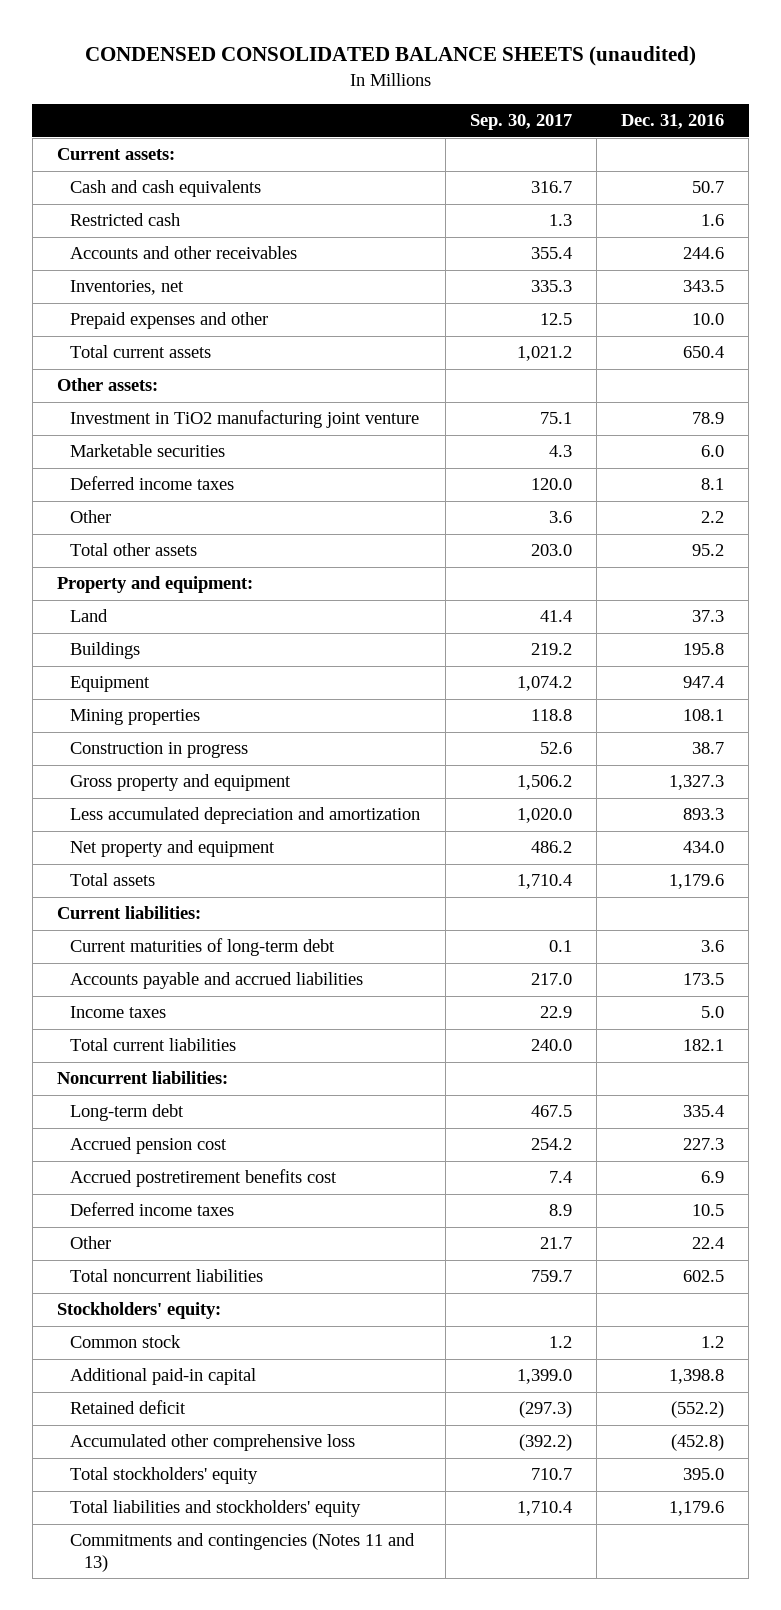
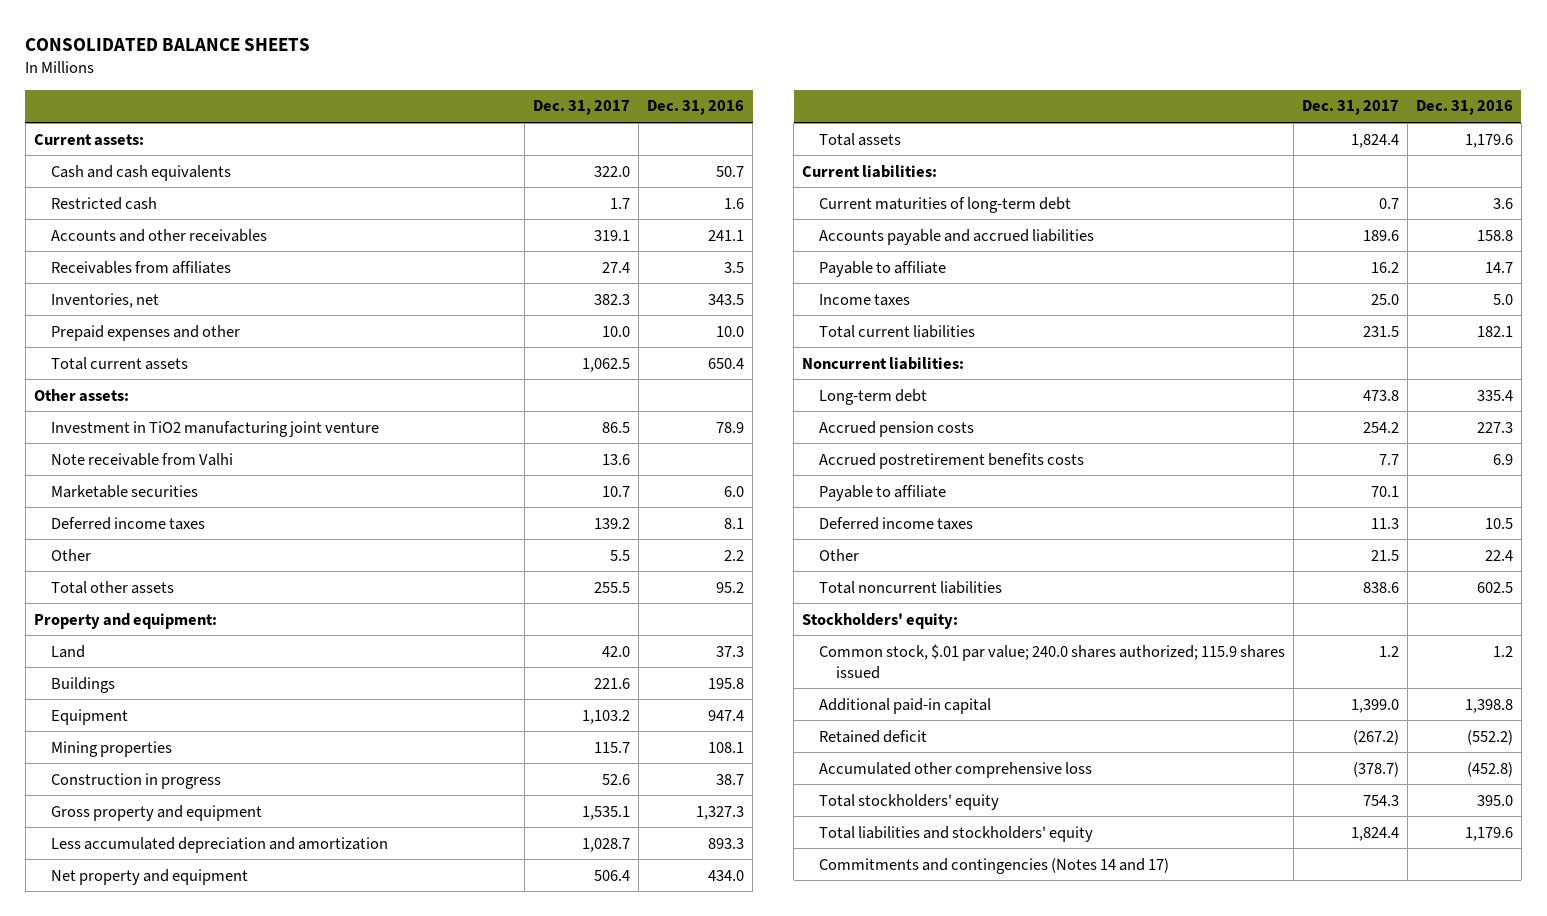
[84,45,696,66] CONDENSED CONSOLIDATED BALANCE SHEETS (unaudited) -> [25,38,311,52] CONSOLIDATED BALANCE SHEETS
[469,114,572,131] Sep. 30, 2017 -> none
none -> [533,100,631,116] Dec. 31, 2017
[683,247,725,260] 244.6 -> [708,229,745,241] 241.1
none -> [50,260,231,274] Receivables from affiliates
none -> [50,452,233,466] Note receivable from Valhi
[683,973,725,986] 173.5 -> [1476,229,1513,241] 158.8
none -> [819,260,947,277] Payable to affiliate
[70,1137,228,1155] Accrued pension cost -> [819,420,975,437] Accrued pension costs
[70,1169,338,1188] Accrued postretirement benefits cost -> [819,452,1085,469] Accrued postretirement benefits costs
none -> [819,484,947,501] Payable to affiliate
[70,1335,182,1349] Common stock -> [819,643,1286,679] Common stock, $.01 par value; 240.0 shares authorized; 115.9 shares issued
[70,1533,416,1572] Commitments and contingencies (Notes 11 and 13) -> [819,857,1170,874] Commitments and contingencies (Notes 14 and 17)

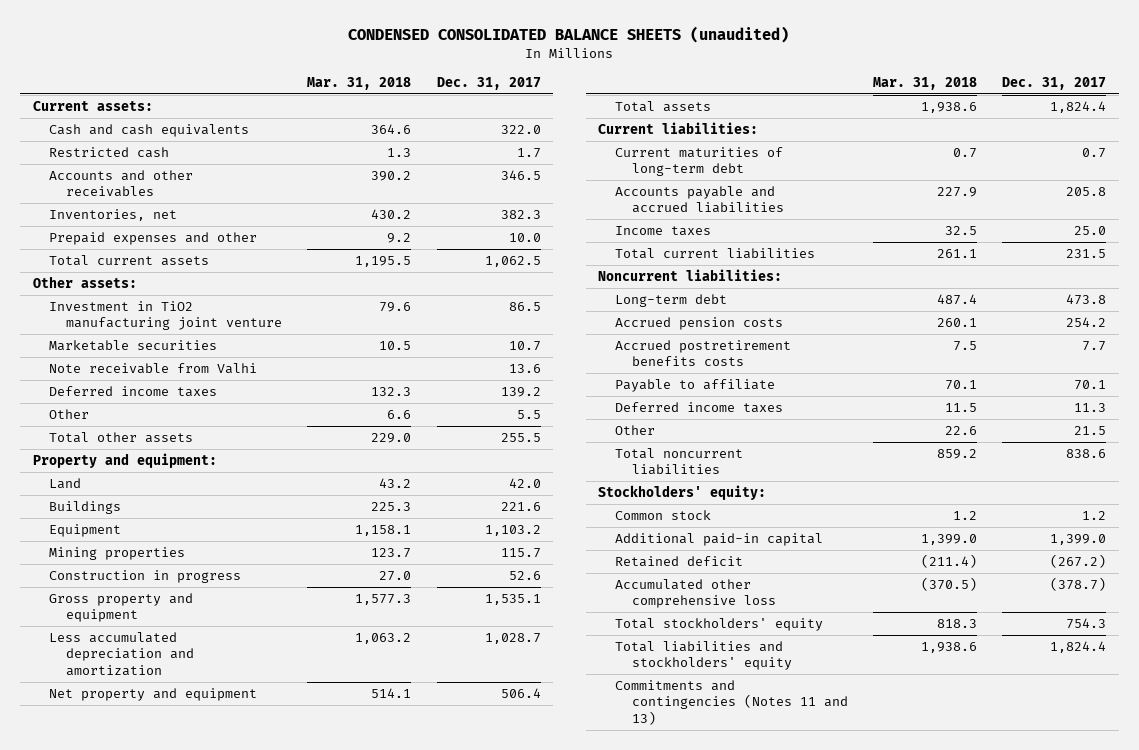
[25,38,311,52] CONSOLIDATED BALANCE SHEETS -> [348,26,790,44] CONDENSED CONSOLIDATED BALANCE SHEETS (unaudited)
[647,100,745,116] Dec. 31, 2016 -> none
none -> [307,76,412,90] Mar. 31, 2018
[50,260,231,274] Receivables from affiliates -> none
[594,229,631,241] 319.1 -> [500,170,541,181] 346.5
[50,452,233,466] Note receivable from Valhi -> [49,363,258,375] Note receivable from Valhi
[819,260,947,277] Payable to affiliate -> none
[1363,229,1400,241] 189.6 -> [1066,187,1107,197] 205.8
[819,643,1286,679] Common stock, $.01 par value; 240.0 shares authorized; 115.9 shares issued -> [614,510,711,521] Common stock
[819,857,1170,874] Commitments and contingencies (Notes 14 and 17) -> [614,680,848,725] Commitments and contingencies (Notes 11 and 13)

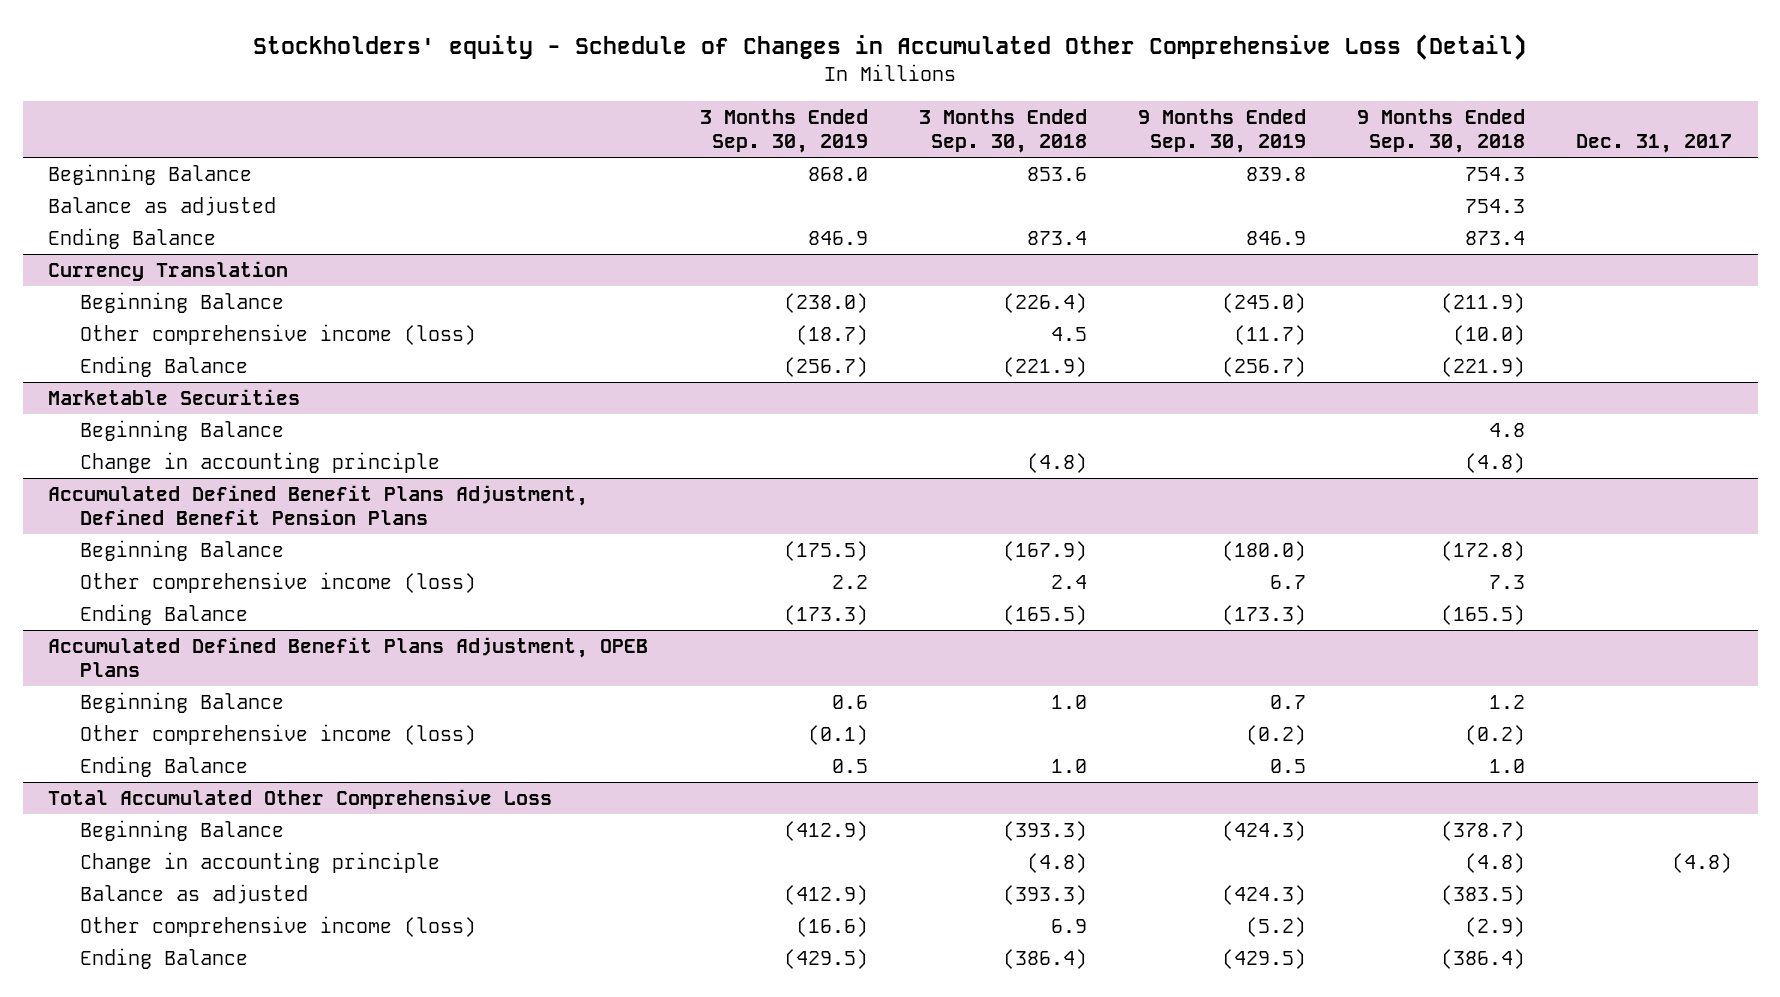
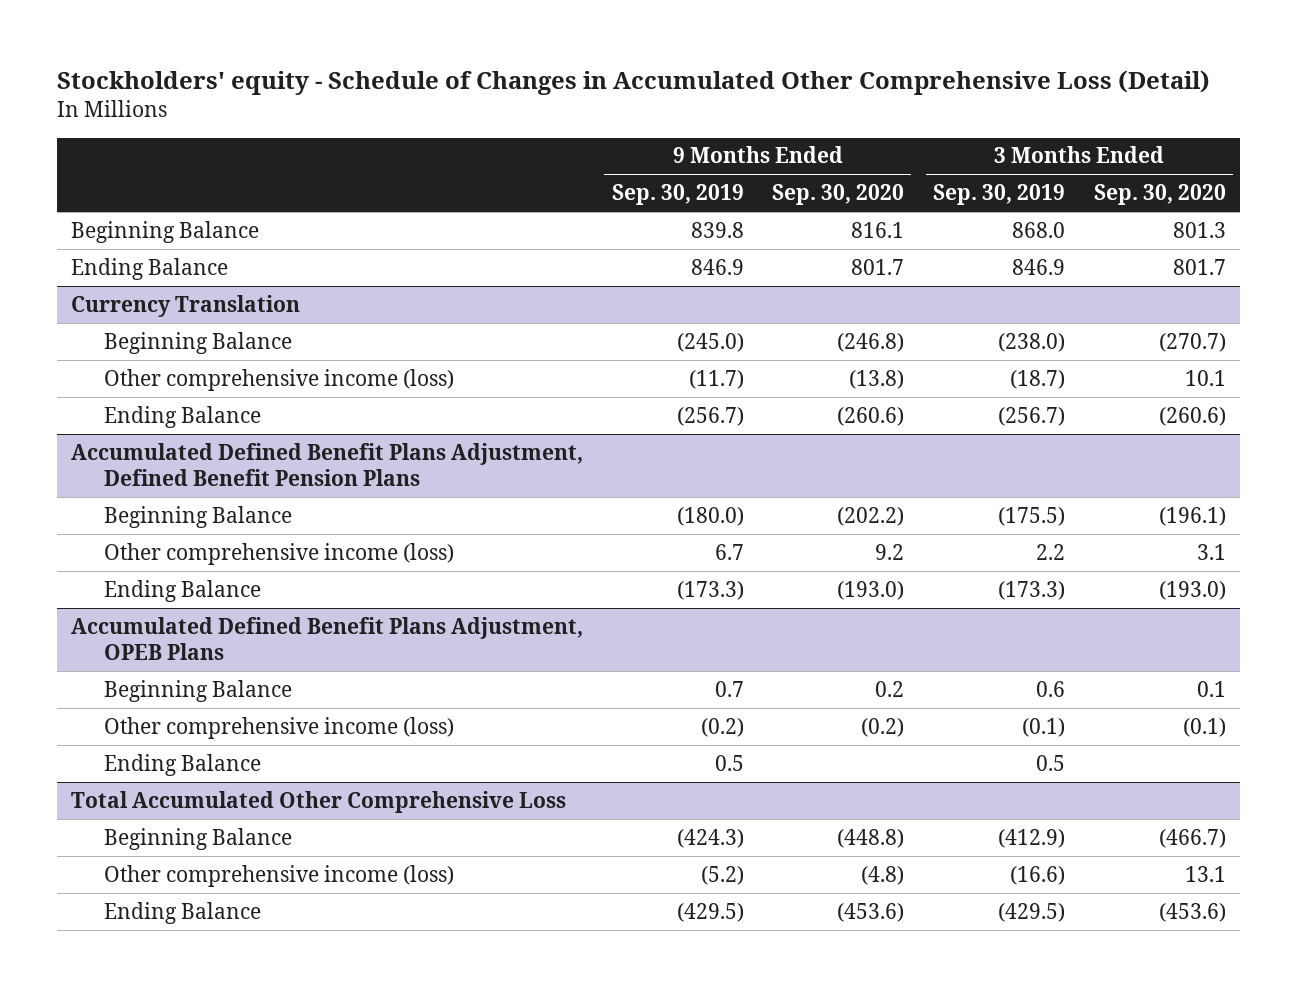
[918,109,1087,154] 3 Months Ended Sep. 30, 2018 -> none
[1356,109,1525,154] 9 Months Ended Sep. 30, 2018 -> none
[1576,134,1733,154] Dec. 31, 2017 -> none
none -> [772,184,905,206] Sep. 30, 2020
none -> [1093,184,1226,206] Sep. 30, 2020
[48,196,277,217] Balance as adjusted -> none
[48,389,301,406] Marketable Securities -> none
[79,420,284,442] Beginning Balance -> none
[79,452,440,474] Change in accounting principle -> none
[79,852,440,874] Change in accounting principle -> none
[79,884,308,905] Balance as adjusted -> none

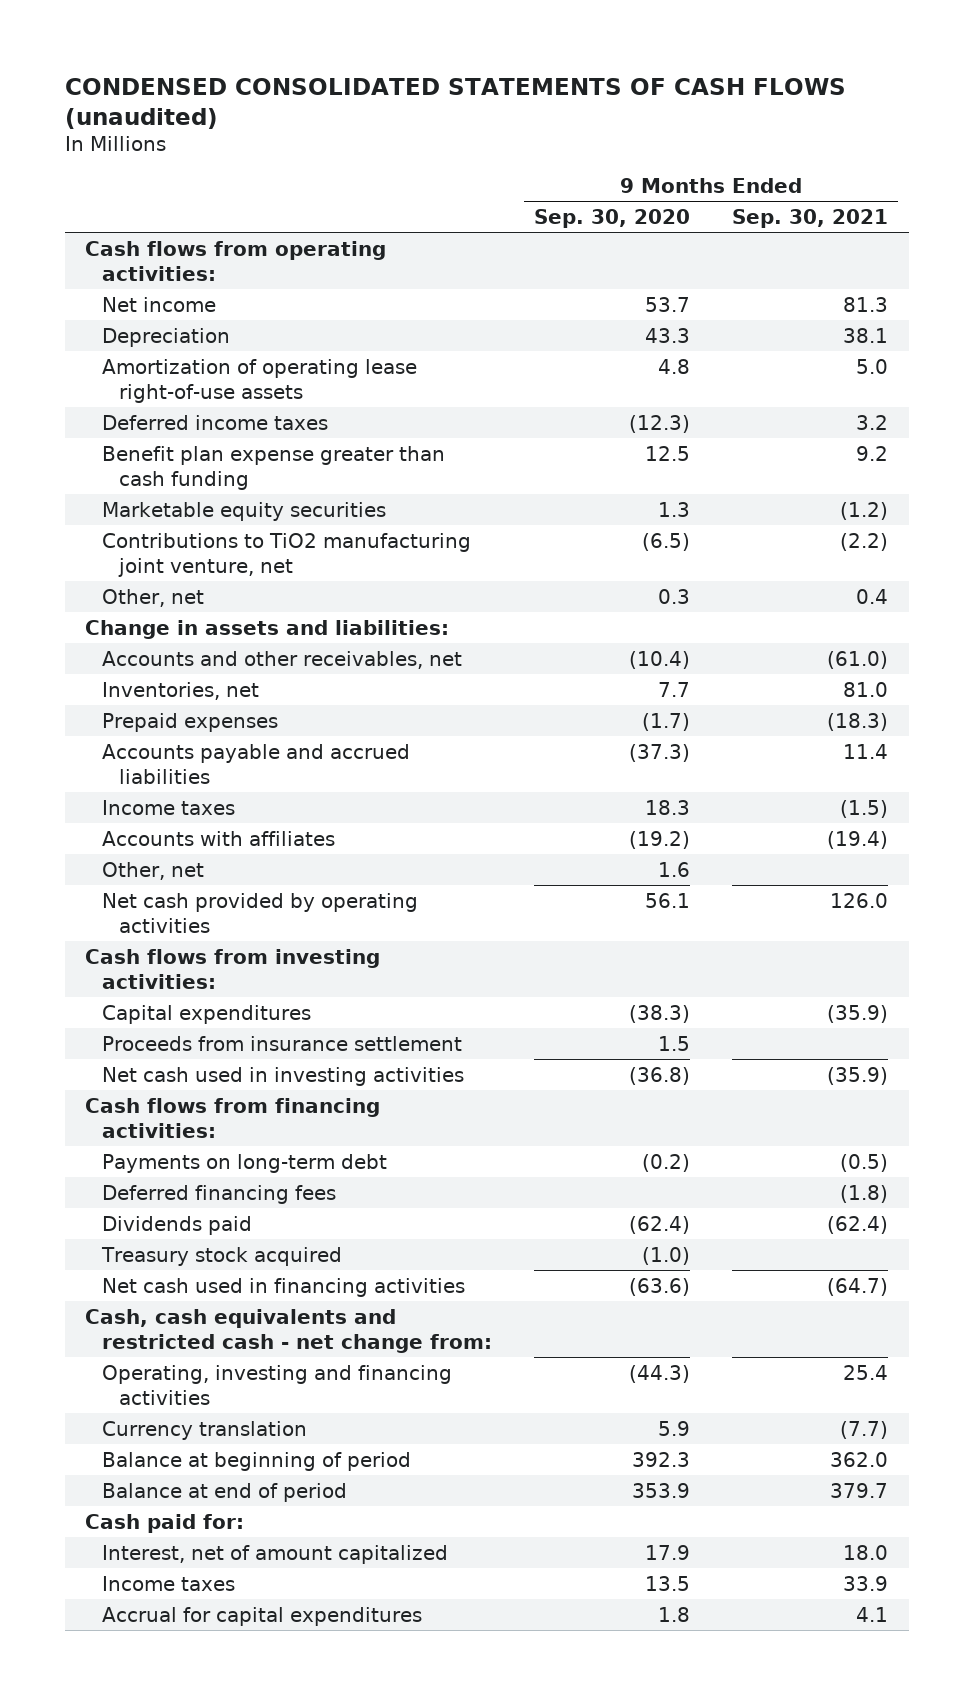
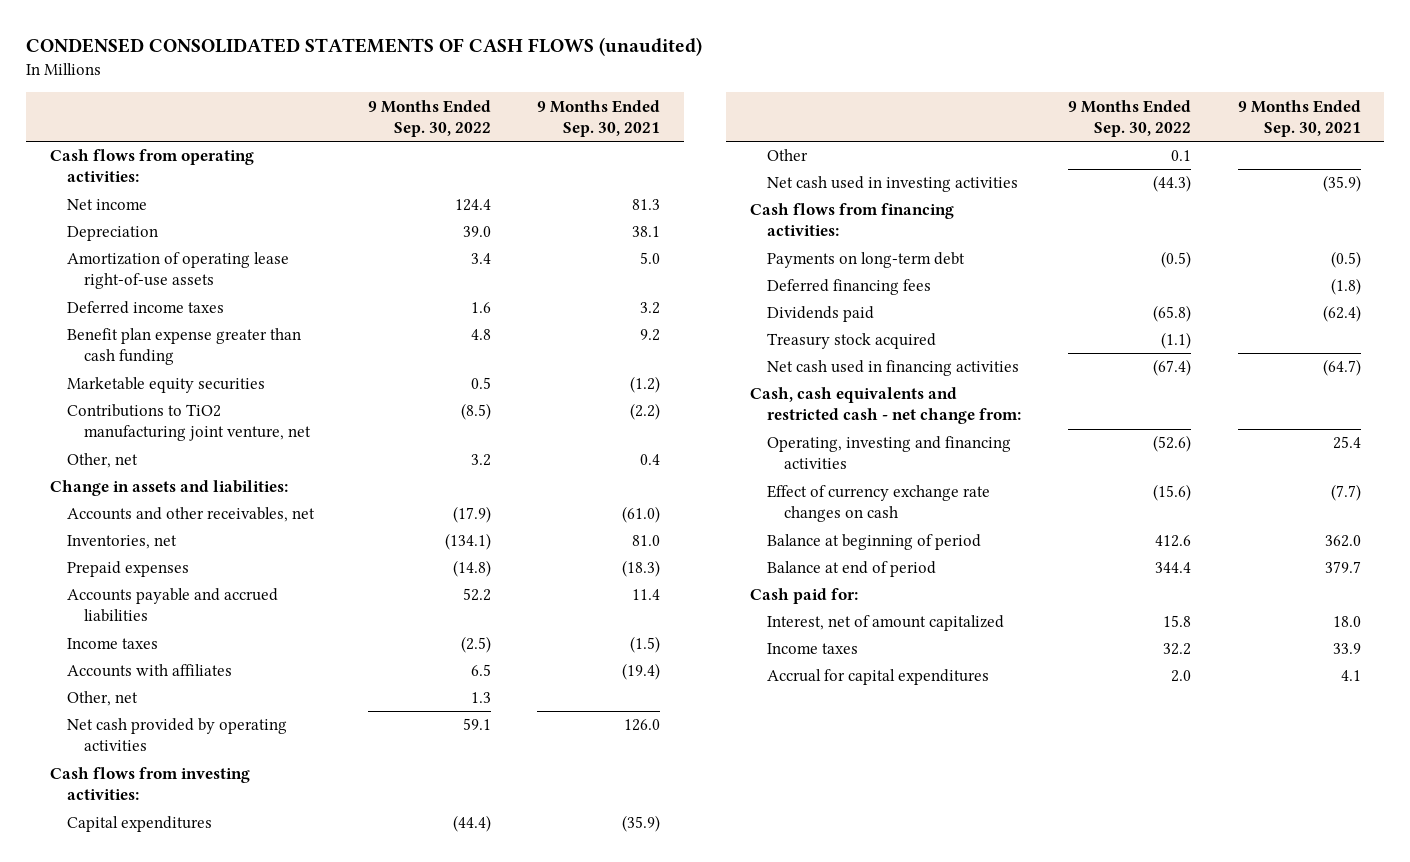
[534,208,691,228] Sep. 30, 2020 -> none
none -> [367,99,491,137] 9 Months Ended Sep. 30, 2022
[102,1035,463,1051] Proceeds from insurance settlement -> none
none -> [767,149,809,162] Other
[102,1420,308,1440] Currency translation -> [767,485,991,523] Effect of currency exchange rate changes on cash

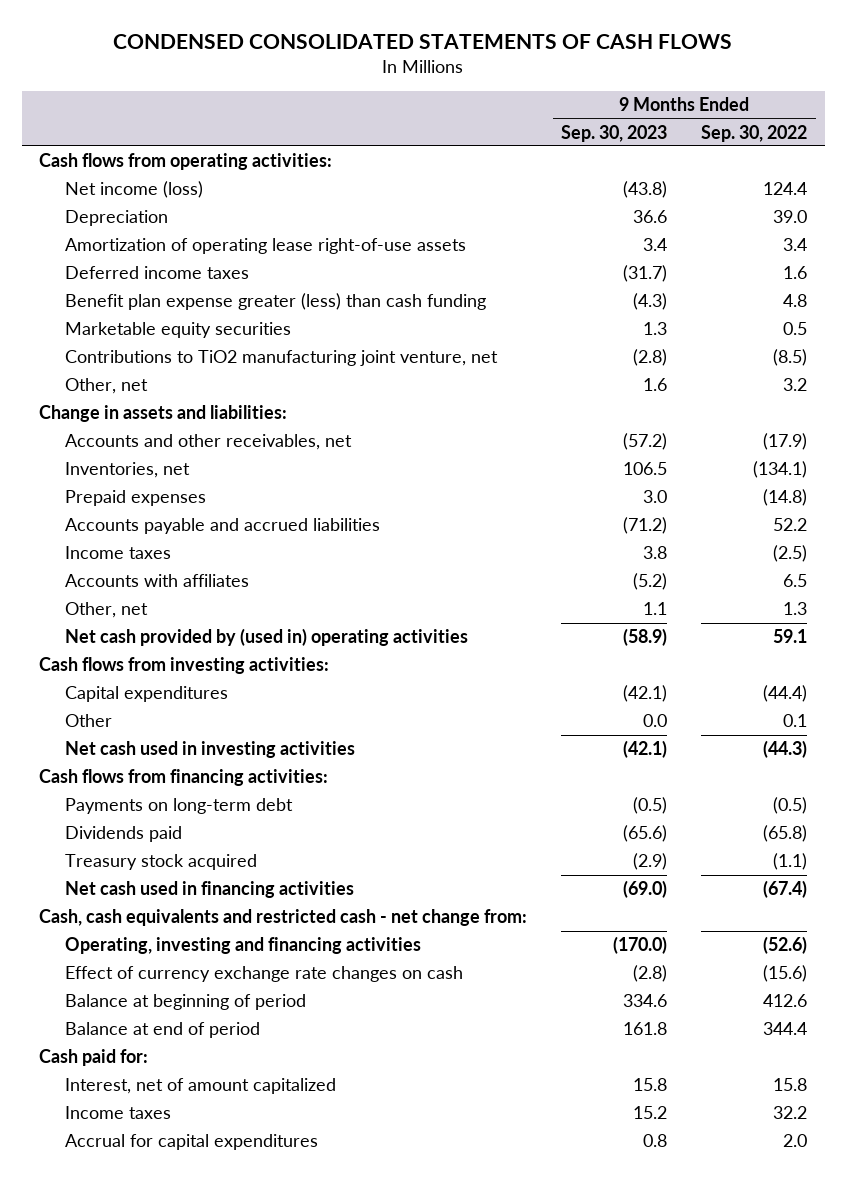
[26,37,703,57] CONDENSED CONSOLIDATED STATEMENTS OF CASH FLOWS (unaudited) -> [113,34,733,50] CONDENSED CONSOLIDATED STATEMENTS OF CASH FLOWS
[537,99,661,137] 9 Months Ended Sep. 30, 2021 -> none
none -> [561,124,668,142] Sep. 30, 2023
[66,199,147,211] Net income -> [65,181,204,199] Net income (loss)
[66,328,301,366] Benefit plan expense greater than cash funding -> [65,293,487,311] Benefit plan expense greater (less) than cash funding
[66,718,287,752] Net cash provided by operating activities -> [65,628,469,647] Net cash provided by (used in) operating activities
[767,279,932,296] Deferred financing fees -> none

